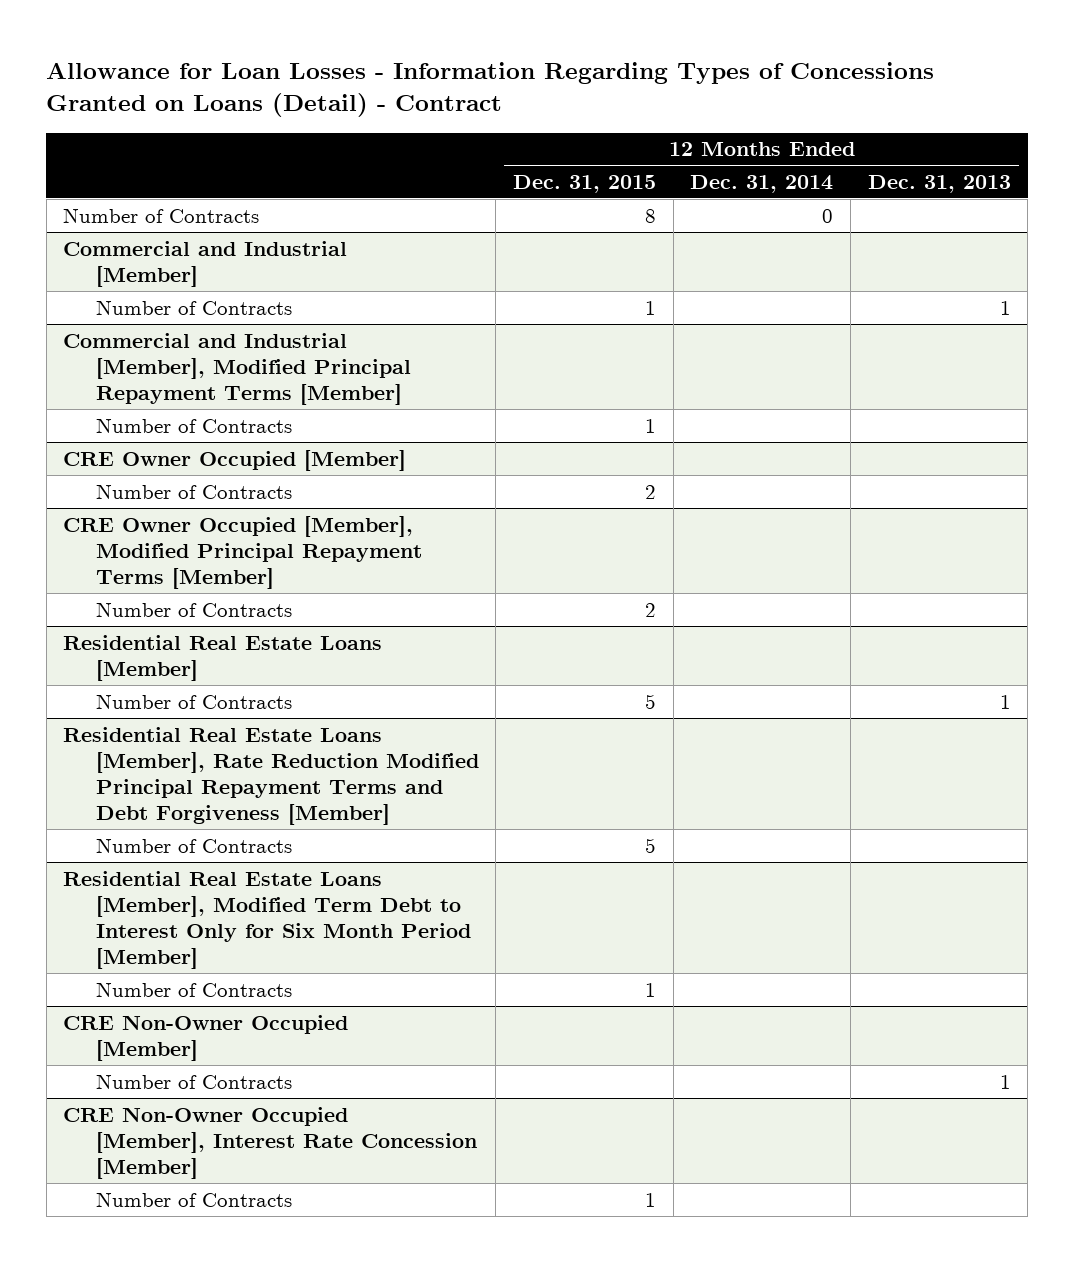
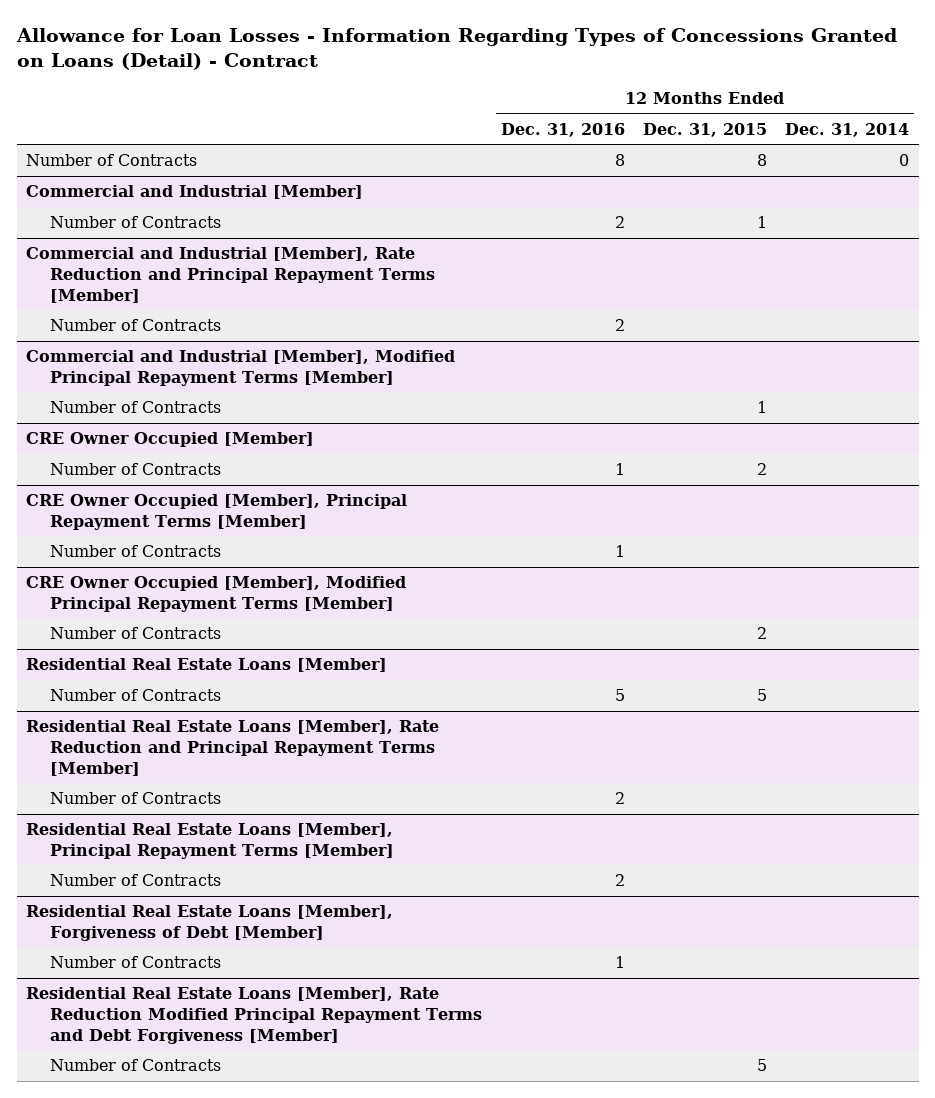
[867,174,1011,193] Dec. 31, 2013 -> none
none -> [500,122,625,137] Dec. 31, 2016
none -> [25,247,436,303] Commercial and Industrial [Member], Rate Reduction and Principal Repayment Terms [Member]
none -> [50,319,222,332] Number of Contracts
none -> [25,494,407,531] CRE Owner Occupied [Member], Principal Repayment Terms [Member]
none -> [50,545,222,558] Number of Contracts
none -> [25,720,439,776] Residential Real Estate Loans [Member], Rate Reduction and Principal Repayment Terms [Member]
none -> [50,792,222,805] Number of Contracts
none -> [25,823,395,860] Residential Real Estate Loans [Member], Principal Repayment Terms [Member]
none -> [50,874,222,887] Number of Contracts
none -> [25,905,393,942] Residential Real Estate Loans [Member], Forgiveness of Debt [Member]
none -> [50,956,222,969] Number of Contracts
[63,870,471,969] Residential Real Estate Loans [Member], Modified Term Debt to Interest Only for Six Month Period [Member] -> none
[95,981,292,997] Number of Contracts -> none
[63,1014,349,1061] CRE Non-Owner Occupied [Member] -> none
[95,1073,292,1089] Number of Contracts -> none
[63,1106,477,1179] CRE Non-Owner Occupied [Member], Interest Rate Concession [Member] -> none
[95,1191,292,1207] Number of Contracts -> none

